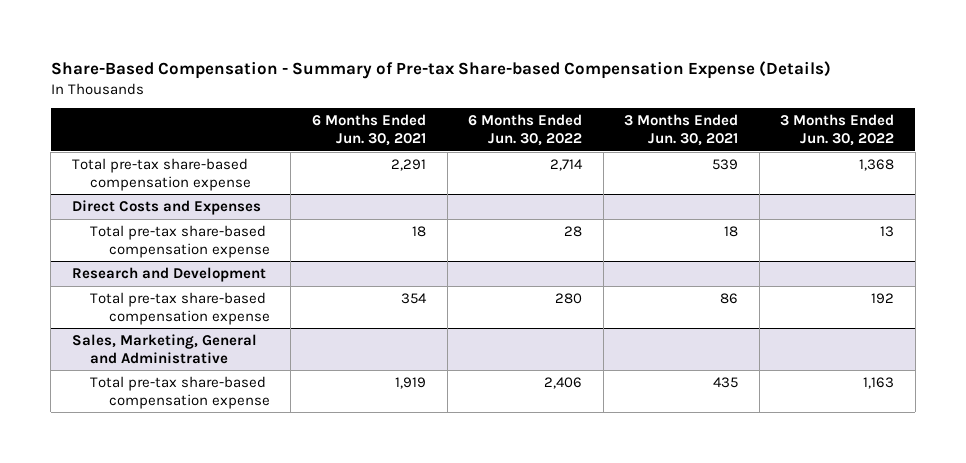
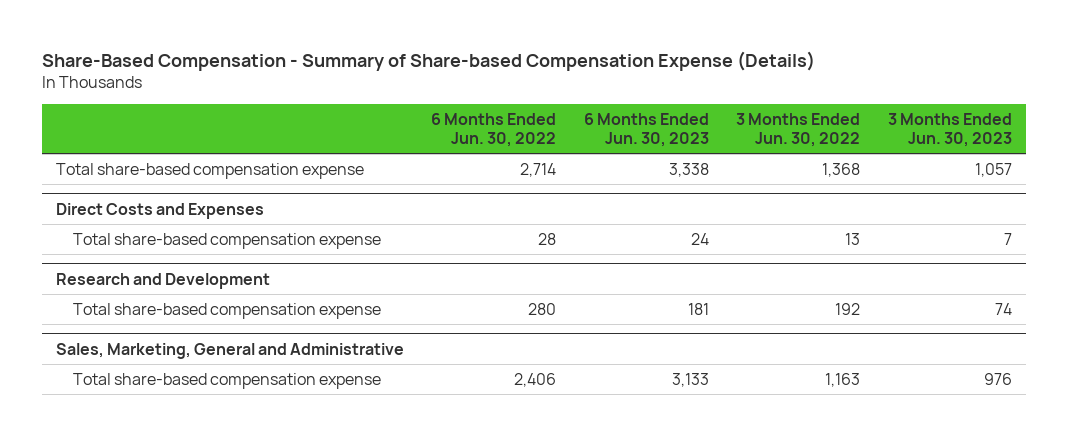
[50,60,831,79] Share-Based Compensation - Summary of Pre-tax Share-based Compensation Expense (Details) -> [42,50,816,71] Share-Based Compensation - Summary of Share-based Compensation Expense (Details)
[312,114,427,146] 6 Months Ended Jun. 30, 2021 -> none
[624,114,739,146] 3 Months Ended Jun. 30, 2021 -> none
none -> [583,112,709,147] 6 Months Ended Jun. 30, 2023
none -> [887,112,1012,147] 3 Months Ended Jun. 30, 2023
[71,158,252,191] Total pre-tax share-based compensation expense -> [55,162,364,179] Total share-based compensation expense
[90,225,270,258] Total pre-tax share-based compensation expense -> [72,232,381,249] Total share-based compensation expense
[90,292,270,325] Total pre-tax share-based compensation expense -> [72,302,381,319] Total share-based compensation expense
[90,376,270,409] Total pre-tax share-based compensation expense -> [72,372,381,389] Total share-based compensation expense

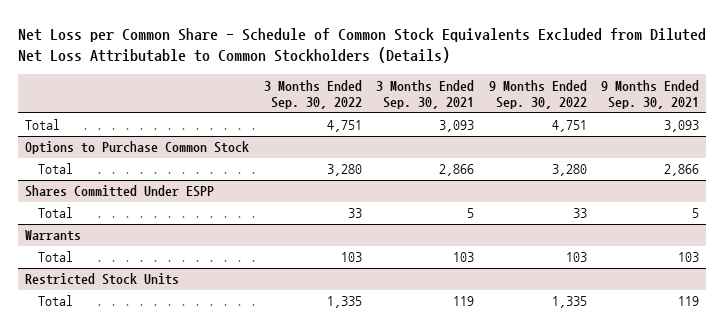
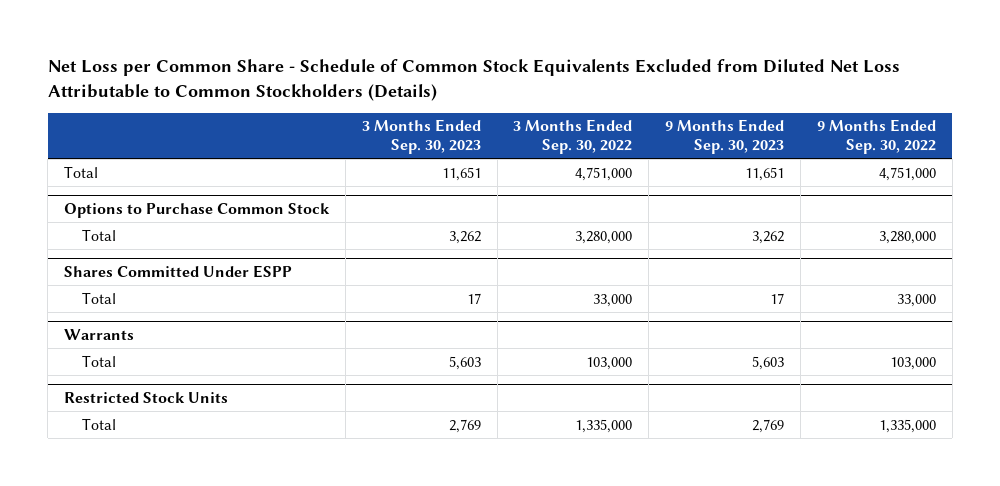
[376,79,475,110] 3 Months Ended Sep. 30, 2021 -> none
[601,79,700,110] 9 Months Ended Sep. 30, 2021 -> none
none -> [361,119,481,154] 3 Months Ended Sep. 30, 2023
none -> [665,119,785,154] 9 Months Ended Sep. 30, 2023
[326,120,362,133] 4,751 -> [575,166,633,181] 4,751,000
[551,120,587,133] 4,751 -> [878,166,936,181] 4,751,000
[326,164,362,177] 3,280 -> [575,230,633,244] 3,280,000
[551,164,587,177] 3,280 -> [878,230,936,244] 3,280,000
[347,208,362,219] 33 -> [593,293,633,307] 33,000
[572,208,587,219] 33 -> [896,293,936,307] 33,000
[340,252,362,263] 103 -> [586,356,633,370] 103,000
[565,252,587,263] 103 -> [889,356,936,370] 103,000
[326,296,362,309] 1,335 -> [575,418,633,433] 1,335,000
[551,296,587,309] 1,335 -> [878,418,936,433] 1,335,000

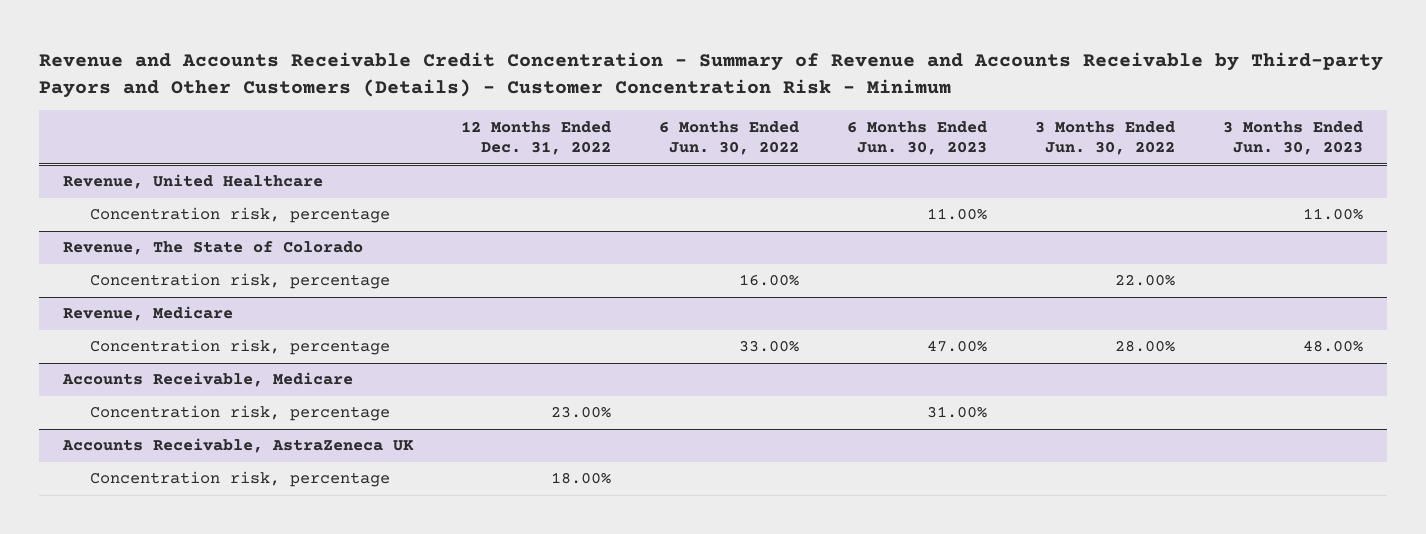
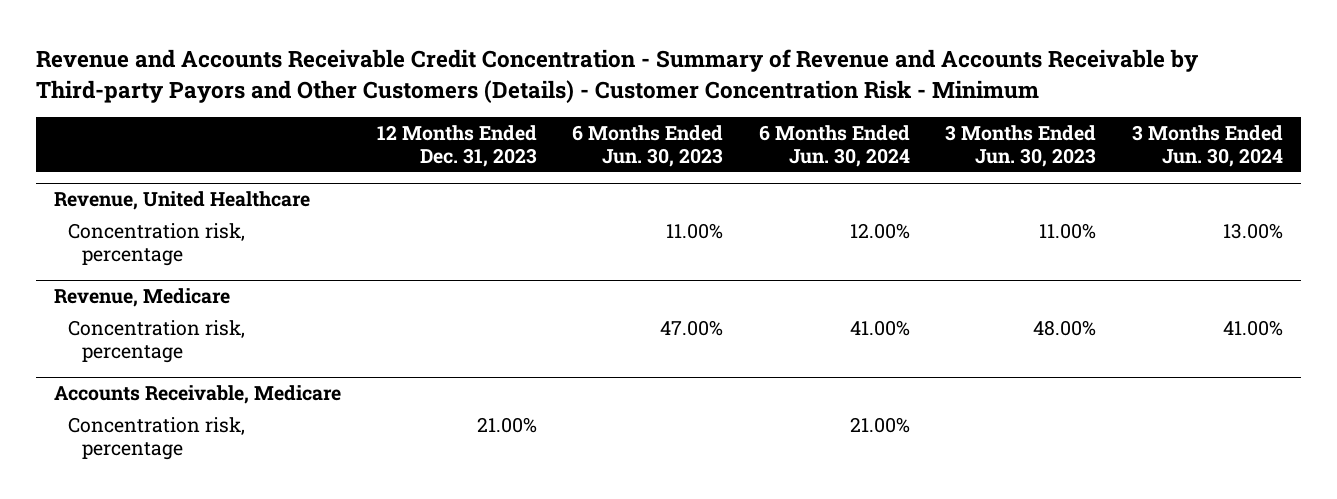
[461,120,612,156] 12 Months Ended Dec. 31, 2022 -> none
[659,120,800,156] 6 Months Ended Jun. 30, 2022 -> none
[1034,120,1175,156] 3 Months Ended Jun. 30, 2022 -> none
none -> [376,125,537,167] 12 Months Ended Dec. 31, 2023
none -> [758,125,910,167] 6 Months Ended Jun. 30, 2024
none -> [1131,125,1283,167] 3 Months Ended Jun. 30, 2024
[63,241,364,256] Revenue, The State of Colorado -> none
[89,273,390,290] Concentration risk, percentage -> none
[89,405,390,422] Concentration risk, percentage -> none
[62,438,415,454] Accounts Receivable, AstraZeneca UK -> none

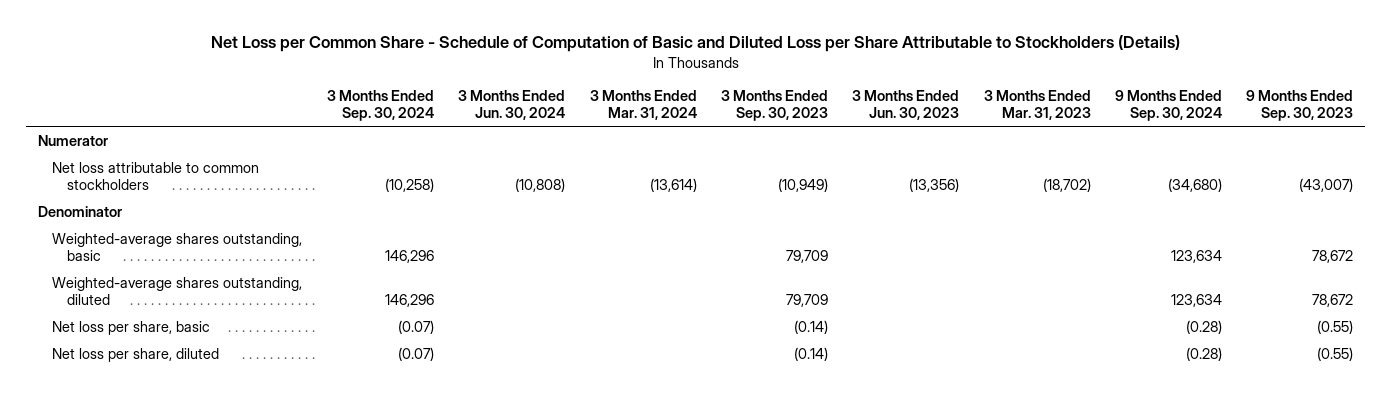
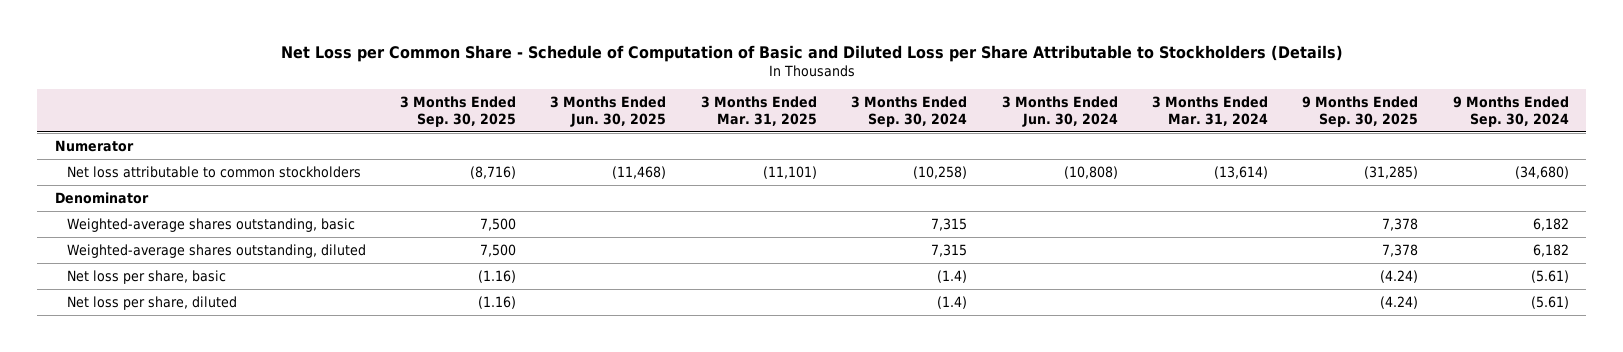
[720,89,828,122] 3 Months Ended Sep. 30, 2023 -> none
[852,89,960,121] 3 Months Ended Jun. 30, 2023 -> none
[983,89,1091,121] 3 Months Ended Mar. 31, 2023 -> none
[1246,89,1354,122] 9 Months Ended Sep. 30, 2023 -> none
none -> [399,96,516,127] 3 Months Ended Sep. 30, 2025
none -> [550,96,667,127] 3 Months Ended Jun. 30, 2025
none -> [700,96,817,126] 3 Months Ended Mar. 31, 2025
none -> [1302,96,1419,127] 9 Months Ended Sep. 30, 2025
[384,249,434,263] 146,296 -> [931,217,968,231] 7,315
[1170,249,1222,263] 123,634 -> [1532,217,1569,231] 6,182
[384,293,434,307] 146,296 -> [931,243,968,257] 7,315
[1170,293,1222,307] 123,634 -> [1532,243,1569,257] 6,182
[397,319,434,334] (0.07) -> [937,269,968,283] (1.4)
[1185,319,1222,334] (0.28) -> [1530,269,1569,283] (5.61)
[397,346,434,361] (0.07) -> [937,295,968,309] (1.4)
[1185,346,1222,361] (0.28) -> [1530,295,1569,309] (5.61)

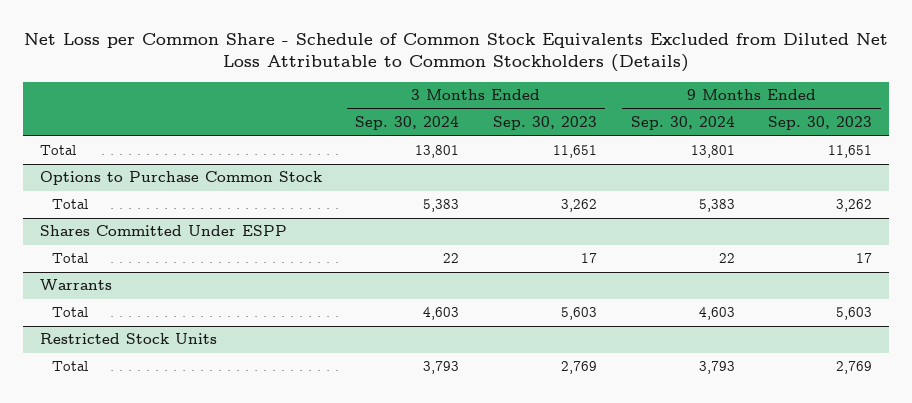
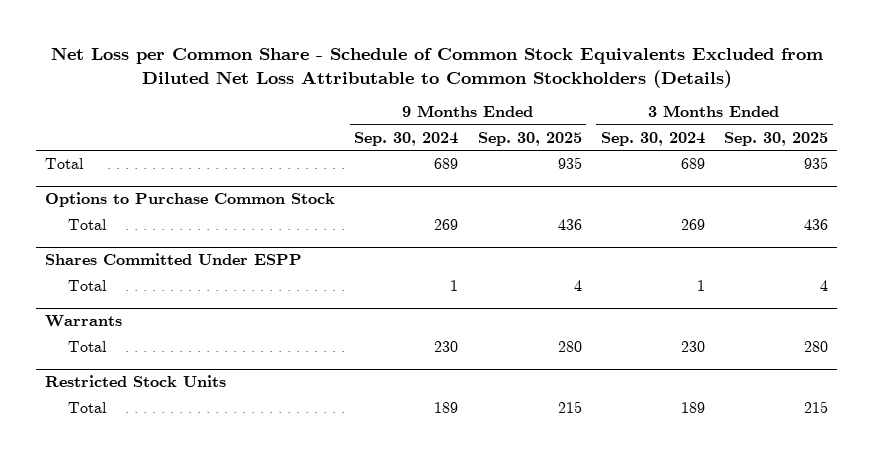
[493,116,598,131] Sep. 30, 2023 -> none
[768,116,873,131] Sep. 30, 2023 -> none
none -> [477,131,582,146] Sep. 30, 2025
none -> [723,131,828,146] Sep. 30, 2025
[415,145,460,159] 13,801 -> [680,158,705,170] 689
[690,145,735,159] 13,801 -> [434,158,459,170] 689
[423,199,460,213] 5,383 -> [680,219,705,231] 269
[698,199,735,213] 5,383 -> [434,219,459,231] 269
[443,253,460,264] 22 -> [696,280,705,292] 1
[718,253,735,264] 22 -> [450,280,459,292] 1
[423,307,460,321] 4,603 -> [680,341,705,353] 230
[698,307,735,321] 4,603 -> [434,341,459,353] 230
[423,361,460,375] 3,793 -> [680,402,705,414] 189
[698,361,735,375] 3,793 -> [434,402,459,414] 189

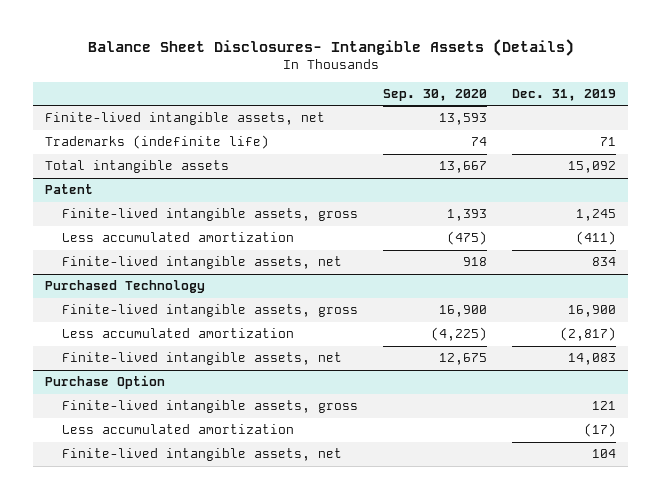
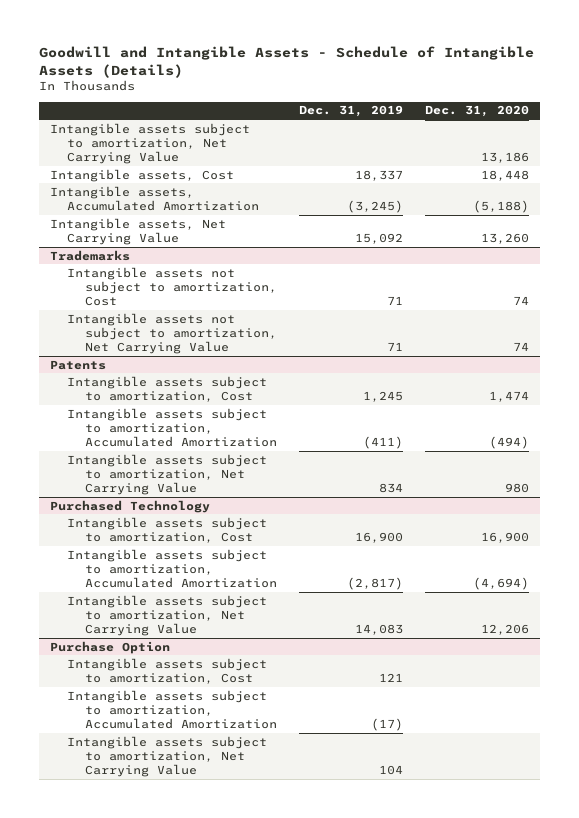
[87,39,574,57] Balance Sheet Disclosures- Intangible Assets (Details) -> [38,45,534,78] Goodwill and Intangible Assets - Schedule of Intangible Assets (Details)
[382,89,487,102] Sep. 30, 2020 -> none
none -> [424,105,529,118] Dec. 31, 2020
[45,135,270,150] Trademarks (indefinite life) -> none
[45,112,326,126] Finite-lived intangible assets, net -> [49,122,250,165] Intangible assets subject to amortization, Net Carrying Value
none -> [49,168,234,182] Intangible assets, Cost
none -> [49,185,260,212] Intangible assets, Accumulated Amortization
[45,160,230,174] Total intangible assets -> [49,217,226,246] Intangible assets, Net Carrying Value
none -> [49,249,130,261] Trademarks
none -> [67,266,277,307] Intangible assets not subject to amortization, Cost
none -> [67,312,277,355] Intangible assets not subject to amortization, Net Carrying Value
[45,184,94,195] Patent -> [49,359,106,370] Patents
[61,208,358,222] Finite-lived intangible assets, gross -> [67,375,268,403] Intangible assets subject to amortization, Cost
[61,232,294,243] Less accumulated amortization -> [67,407,277,448] Intangible assets subject to amortization, Accumulated Amortization
[61,256,342,270] Finite-lived intangible assets, net -> [67,453,268,496] Intangible assets subject to amortization, Net Carrying Value
[61,304,358,318] Finite-lived intangible assets, gross -> [67,516,268,544] Intangible assets subject to amortization, Cost
[61,328,294,339] Less accumulated amortization -> [67,548,277,589] Intangible assets subject to amortization, Accumulated Amortization
[61,352,342,366] Finite-lived intangible assets, net -> [67,594,268,637] Intangible assets subject to amortization, Net Carrying Value
[61,400,358,414] Finite-lived intangible assets, gross -> [67,657,268,685] Intangible assets subject to amortization, Cost
[61,424,294,435] Less accumulated amortization -> [67,689,277,730] Intangible assets subject to amortization, Accumulated Amortization
[61,448,342,462] Finite-lived intangible assets, net -> [67,735,268,778] Intangible assets subject to amortization, Net Carrying Value

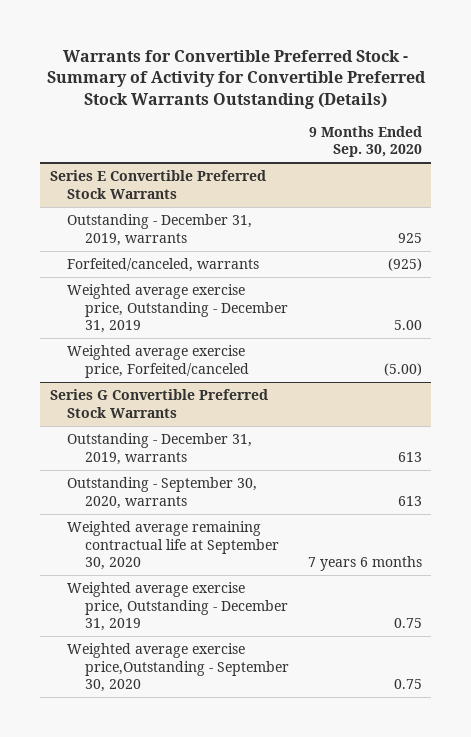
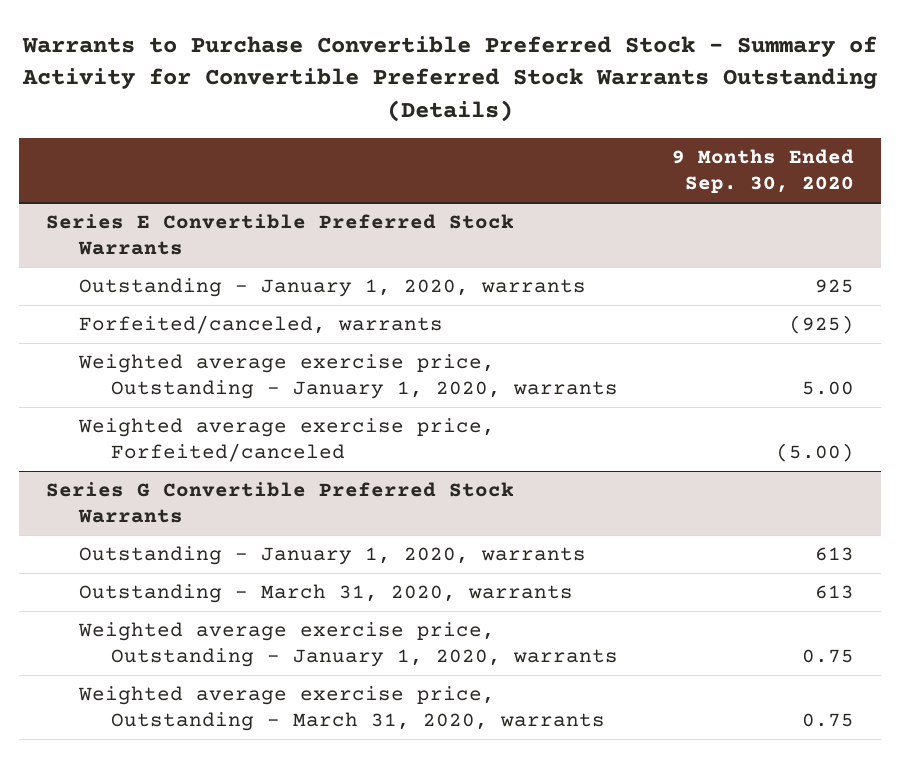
[46,49,426,109] Warrants for Convertible Preferred Stock - Summary of Activity for Convertible Preferred Stock Warrants Outstanding (Details) -> [22,35,878,123] Warrants to Purchase Convertible Preferred Stock - Summary of Activity for Convertible Preferred Stock Warrants Outstanding (Details)
[67,213,253,246] Outstanding - December 31, 2019, warrants -> [78,278,586,298] Outstanding - January 1, 2020, warrants
[67,283,288,334] Weighted average exercise price, Outstanding - December 31, 2019 -> [77,354,619,400] Weighted average exercise price, Outstanding - January 1, 2020, warrants
[67,520,279,571] Weighted average remaining contractual life at September 30, 2020 -> none
[67,432,253,465] Outstanding - December 31, 2019, warrants -> [78,546,586,566] Outstanding - January 1, 2020, warrants
[67,476,258,509] Outstanding - September 30, 2020, warrants -> [78,584,573,604] Outstanding - March 31, 2020, warrants
[67,581,288,632] Weighted average exercise price, Outstanding - December 31, 2019 -> [77,622,619,668] Weighted average exercise price, Outstanding - January 1, 2020, warrants
[67,642,289,693] Weighted average exercise price,Outstanding - September 30, 2020 -> [77,686,606,732] Weighted average exercise price, Outstanding - March 31, 2020, warrants

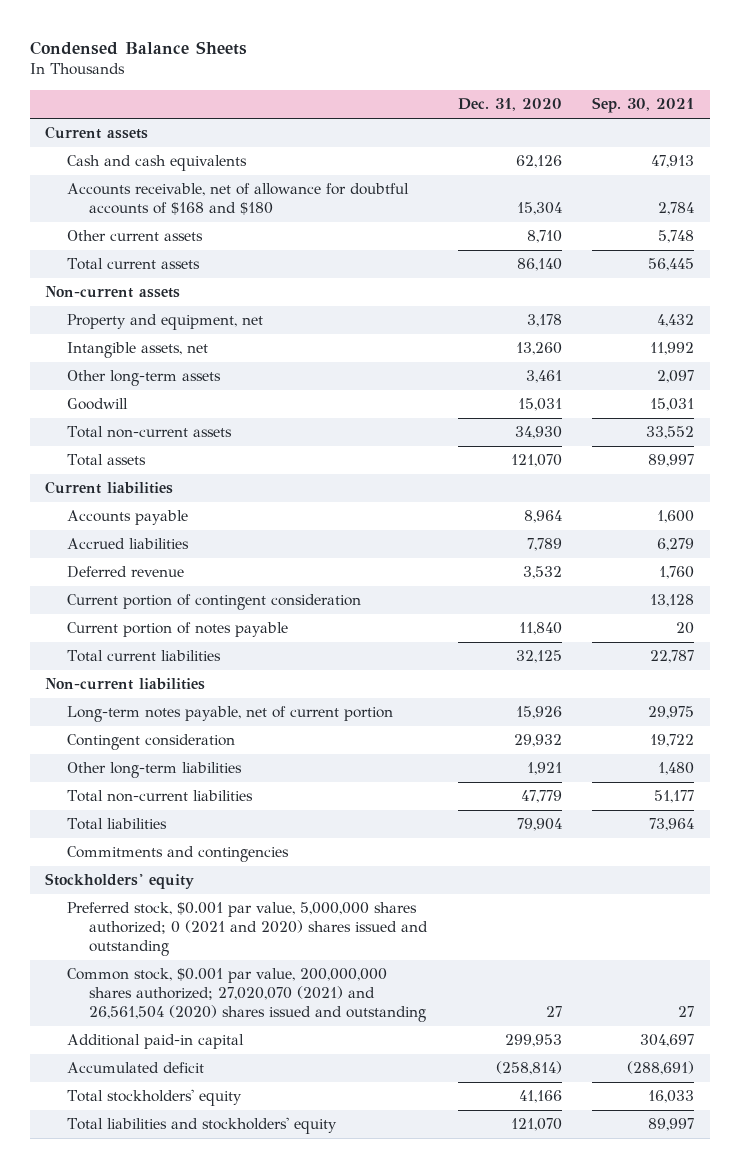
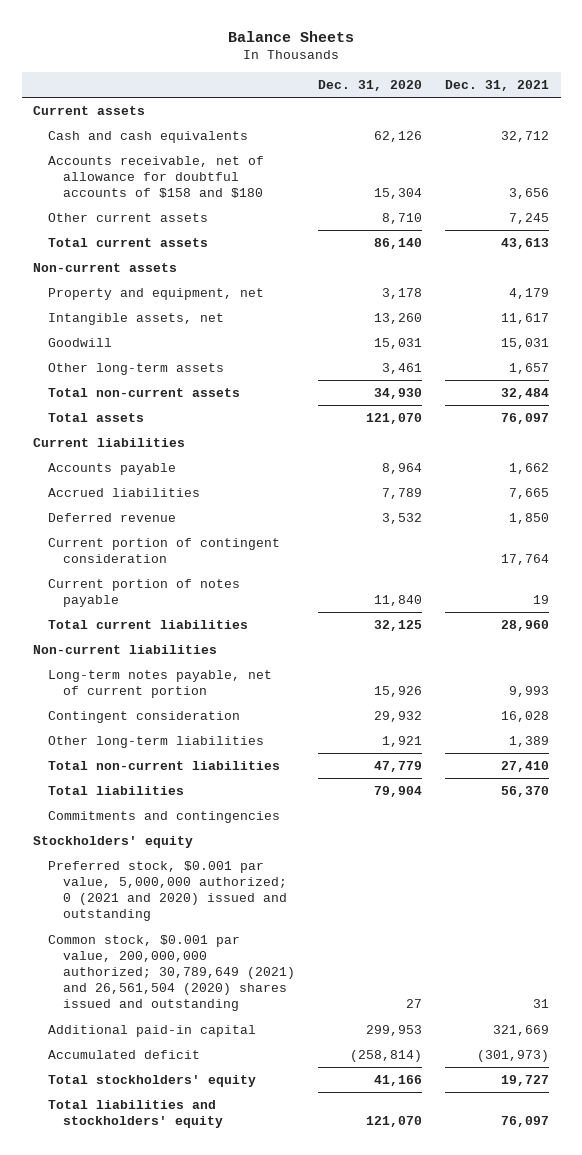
[29,40,247,55] Condensed Balance Sheets -> [228,30,355,42] Balance Sheets
[592,97,695,114] Sep. 30, 2021 -> none
none -> [445,79,550,91] Dec. 31, 2021
[66,183,409,216] Accounts receivable, net of allowance for doubtful accounts of $168 and $180 -> [48,155,265,199] Accounts receivable, net of allowance for doubtful accounts of $158 and $180
[66,370,221,387] Other long-term assets -> [48,362,225,375] Other long-term assets
[66,902,428,957] Preferred stock, $0.001 par value, 5,000,000 shares authorized; 0 (2021 and 2020) shares issued and outstanding -> [48,860,288,922] Preferred stock, $0.001 par value, 5,000,000 authorized; 0 (2021 and 2020) issued and outstanding
[66,968,426,1023] Common stock, $0.001 par value, 200,000,000 shares authorized; 27,020,070 (2021) and 26,561,504 (2020) shares issued and outstanding -> [48,934,296,1012] Common stock, $0.001 par value, 200,000,000 authorized; 30,789,649 (2021) and 26,561,504 (2020) shares issued and outstanding

